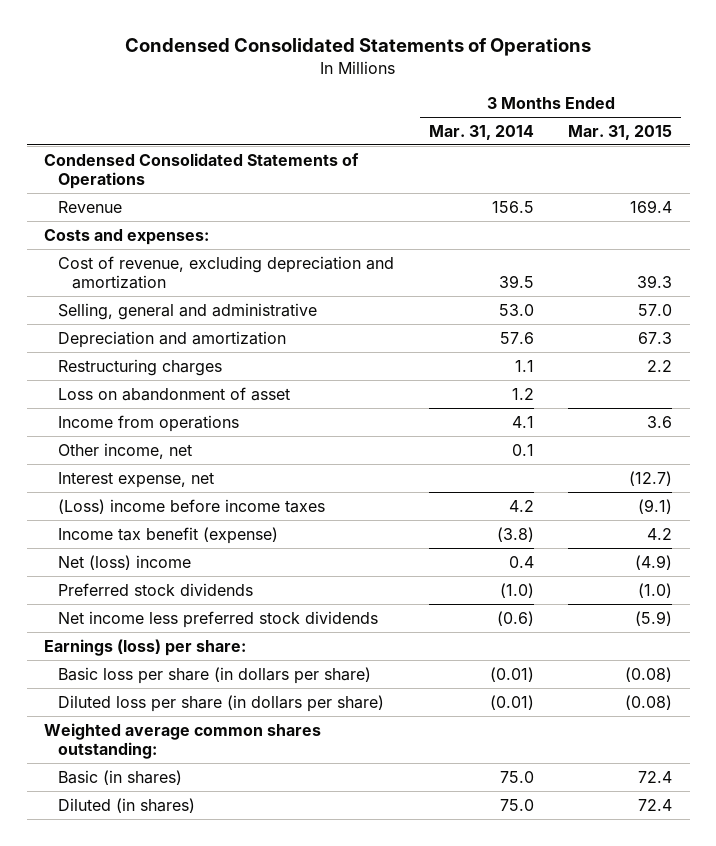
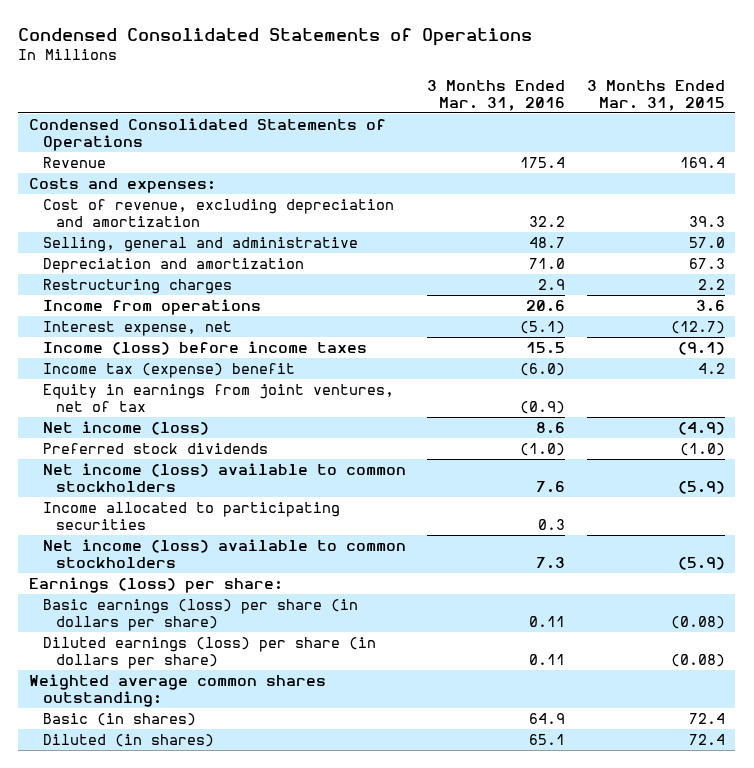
[428,124,534,140] Mar. 31, 2014 -> none
none -> [427,79,566,111] 3 Months Ended Mar. 31, 2016
[58,386,291,401] Loss on abandonment of asset -> none
[58,442,193,459] Other income, net -> none
[58,498,326,514] (Loss) income before income taxes -> [42,340,367,355] Income (loss) before income taxes
[58,526,279,544] Income tax benefit (expense) -> [42,362,295,378] Income tax (expense) benefit
none -> [42,383,394,413] Equity in earnings from joint ventures, net of tax
[58,554,192,570] Net (loss) income -> [42,420,209,435] Net income (loss)
[58,610,379,628] Net income less preferred stock dividends -> none
none -> [42,462,406,493] Net income (loss) available to common stockholders
none -> [42,501,340,531] Income allocated to participating securities
none -> [42,538,406,569] Net income (loss) available to common stockholders
[58,666,372,684] Basic loss per share (in dollars per share) -> [42,598,358,632] Basic earnings (loss) per share (in dollars per share)
[58,694,385,712] Diluted loss per share (in dollars per share) -> [42,636,376,670] Diluted earnings (loss) per share (in dollars per share)

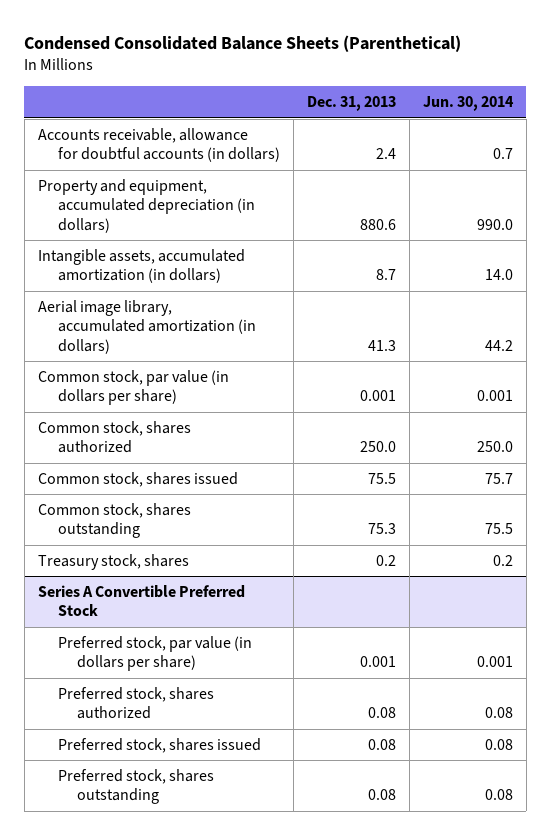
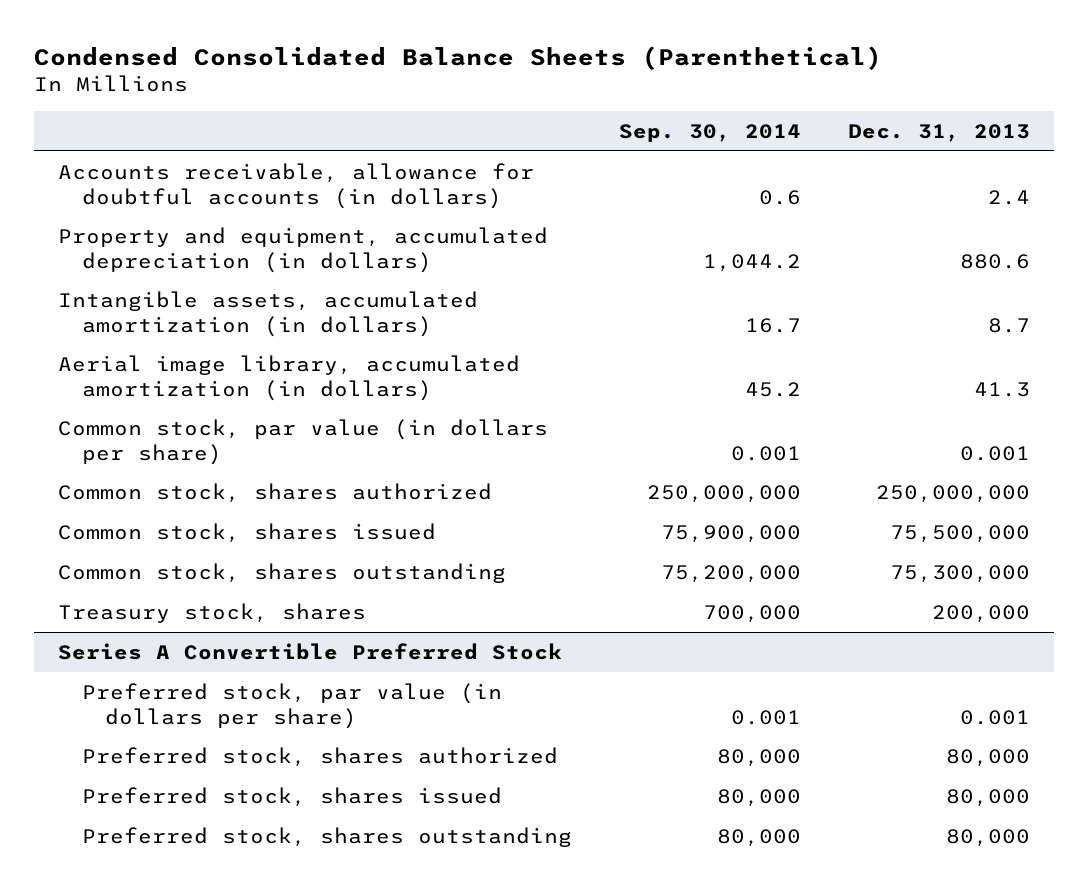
[422,96,514,112] Jun. 30, 2014 -> none
none -> [618,123,801,142] Sep. 30, 2014
[359,441,396,453] 250.0 -> [876,484,1031,503] 250,000,000
[367,472,396,484] 75.5 -> [890,524,1031,543] 75,500,000
[367,523,396,535] 75.3 -> [890,564,1031,583] 75,300,000
[375,554,396,566] 0.2 -> [932,604,1031,623] 200,000
[367,707,396,719] 0.08 -> [946,748,1031,767] 80,000
[367,738,396,750] 0.08 -> [946,788,1031,807] 80,000
[367,789,396,801] 0.08 -> [946,828,1031,847] 80,000

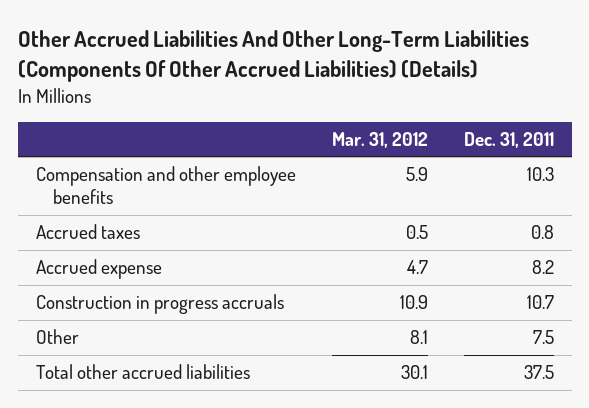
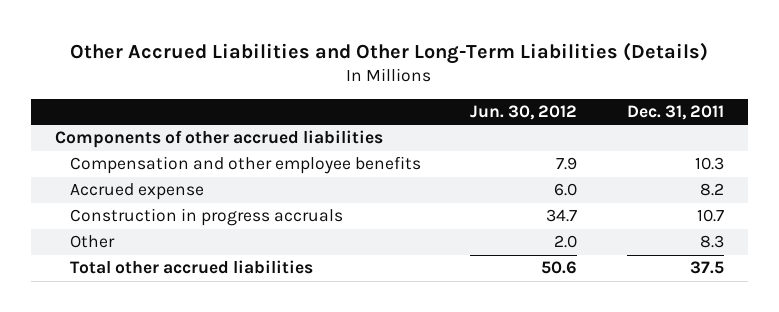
[17,30,529,82] Other Accrued Liabilities And Other Long-Term Liabilities (Components Of Other Accrued Liabilities) (Details) -> [70,41,709,64] Other Accrued Liabilities and Other Long-Term Liabilities (Details)
[331,131,428,148] Mar. 31, 2012 -> none
none -> [470,104,578,120] Jun. 30, 2012
none -> [55,130,384,149] Components of other accrued liabilities
[35,224,140,240] Accrued taxes -> none
[532,330,554,345] 7.5 -> [699,235,724,249] 8.3

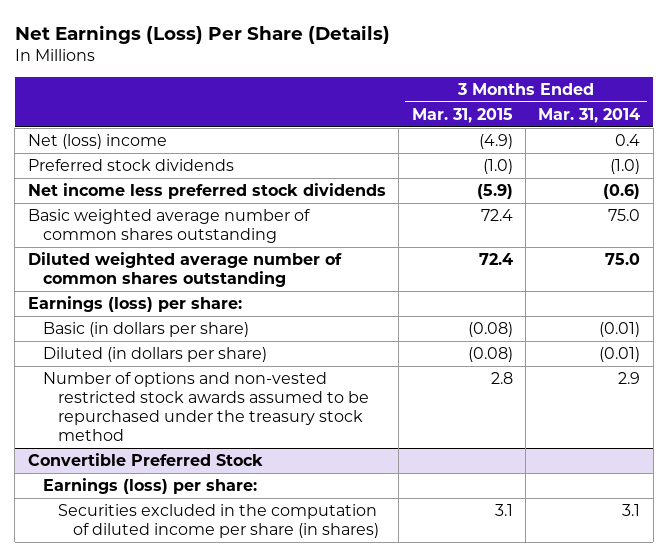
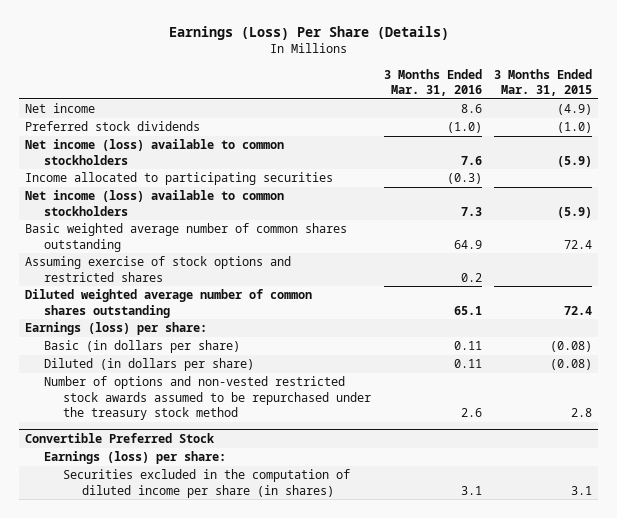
[14,24,390,44] Net Earnings (Loss) Per Share (Details) -> [168,26,449,41] Earnings (Loss) Per Share (Details)
[538,107,641,123] Mar. 31, 2014 -> none
none -> [383,68,482,96] 3 Months Ended Mar. 31, 2016
[27,133,167,149] Net (loss) income -> [25,103,96,114] Net income
[27,182,386,199] Net income less preferred stock dividends -> none
none -> [25,139,285,165] Net income (loss) available to common stockholders
none -> [25,172,334,186] Income allocated to participating securities
none -> [25,190,285,216] Net income (loss) available to common stockholders
none -> [25,256,292,282] Assuming exercise of stock options and restricted shares

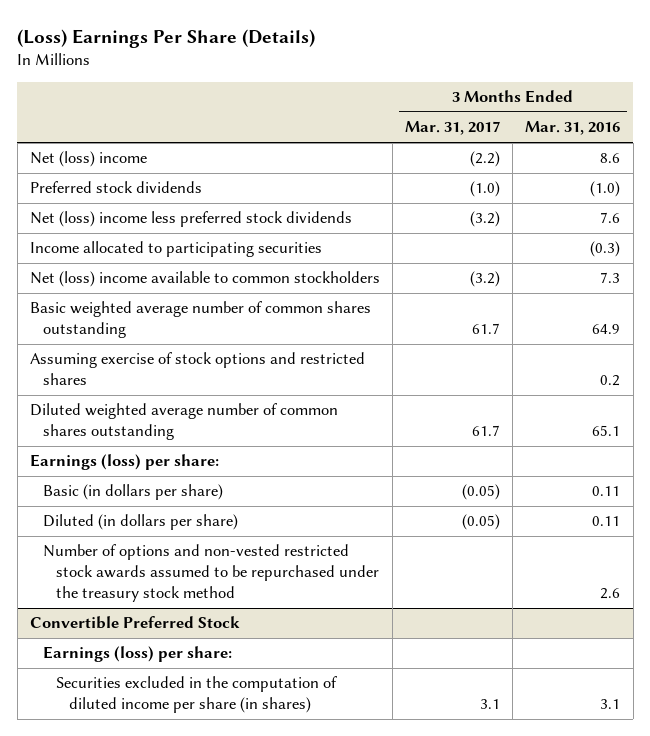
[168,26,449,41] Earnings (Loss) Per Share (Details) -> [17,28,316,48] (Loss) Earnings Per Share (Details)
[493,68,592,96] 3 Months Ended Mar. 31, 2015 -> none
none -> [405,121,501,136] Mar. 31, 2017
[25,103,96,114] Net income -> [29,151,147,168] Net (loss) income
[25,139,285,165] Net income (loss) available to common stockholders -> [29,211,352,228] Net (loss) income less preferred stock dividends
[25,190,285,216] Net income (loss) available to common stockholders -> [29,271,380,288] Net (loss) income available to common stockholders

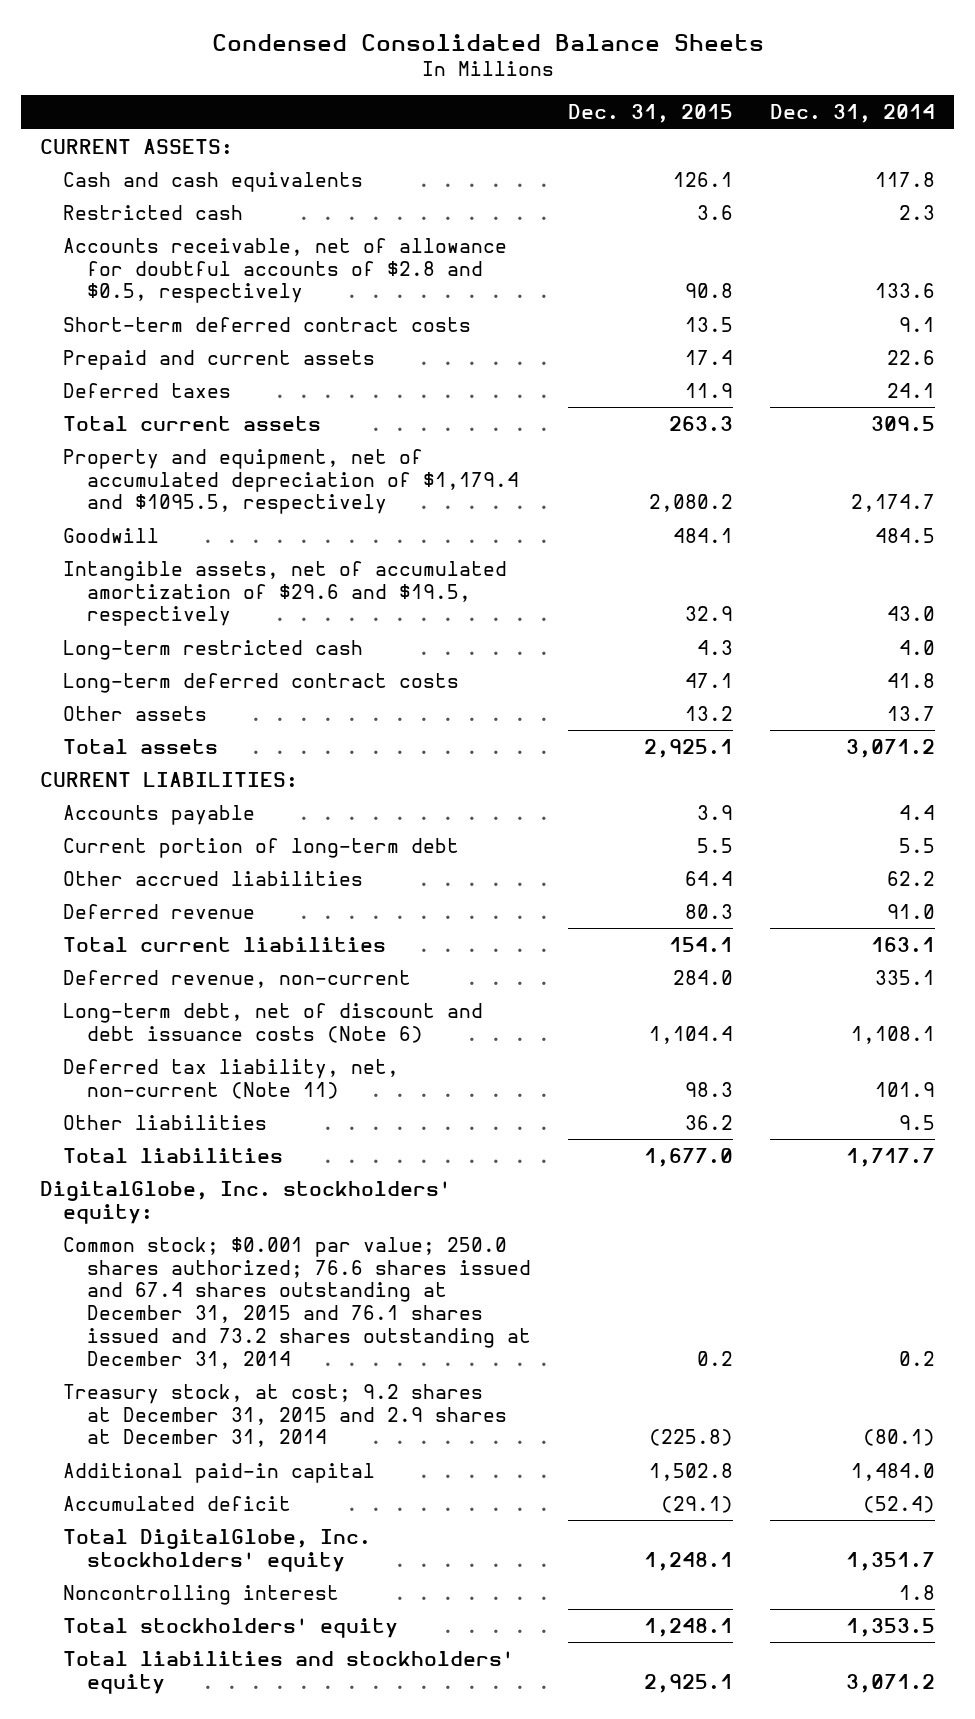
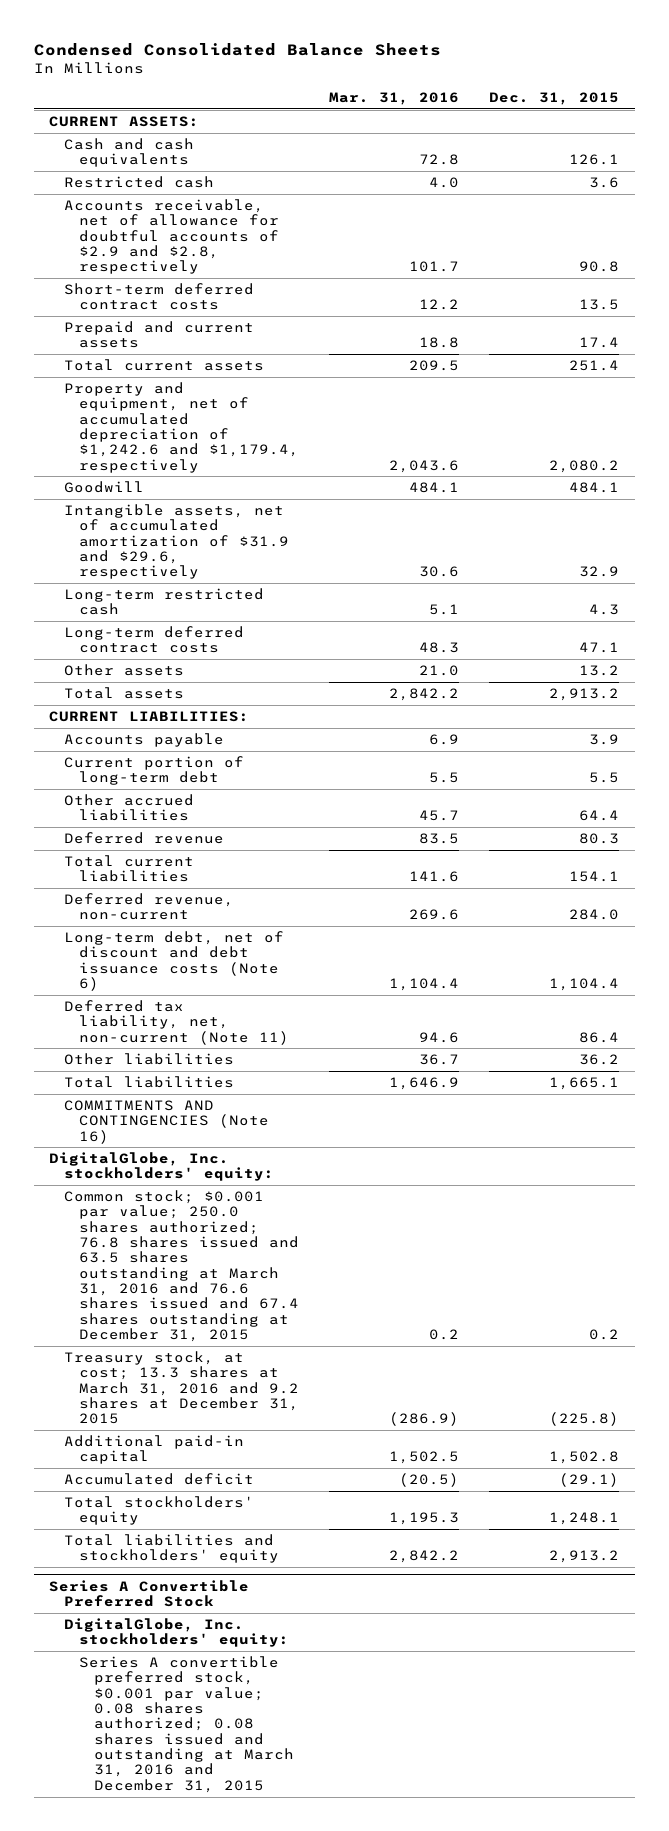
[770,104,936,124] Dec. 31, 2014 -> none
none -> [329,92,460,106] Mar. 31, 2016
[63,237,508,304] Accounts receivable, net of allowance for doubtful accounts of $2.8 and $0.5, respectively -> [64,198,280,275] Accounts receivable, net of allowance for doubtful accounts of $2.9 and $2.8, respectively
[63,382,232,398] Deferred taxes -> none
[669,415,734,431] 263.3 -> [569,359,620,371] 251.4
[63,448,520,515] Property and equipment, net of accumulated depreciation of $1,179.4 and $1095.5, respectively -> [64,381,300,473] Property and equipment, net of accumulated depreciation of $1,242.6 and $1,179.4, respectively
[63,560,508,627] Intangible assets, net of accumulated amortization of $29.6 and $19.5, respectively -> [64,503,290,580] Intangible assets, net of accumulated amortization of $31.9 and $29.6, respectively
[644,738,734,758] 2,925.1 -> [549,687,620,701] 2,913.2
[685,1081,734,1097] 98.3 -> [579,1031,620,1043] 86.4
[644,1147,734,1167] 1,677.0 -> [549,1076,620,1090] 1,665.1
none -> [64,1099,270,1144] COMMITMENTS AND CONTINGENCIES (Note 16)
[63,1236,532,1369] Common stock; $0.001 par value; 250.0 shares authorized; 76.6 shares issued and 67.4 shares outstanding at December 31, 2015 and 76.1 shares issued and 73.2 shares outstanding at December 31, 2014 -> [64,1189,300,1343] Common stock; $0.001 par value; 250.0 shares authorized; 76.8 shares issued and 63.5 shares outstanding at March 31, 2016 and 76.6 shares issued and 67.4 shares outstanding at December 31, 2015
[63,1383,508,1448] Treasury stock, at cost; 9.2 shares at December 31, 2015 and 2.9 shares at December 31, 2014 -> [64,1350,300,1425] Treasury stock, at cost; 13.3 shares at March 31, 2016 and 9.2 shares at December 31, 2015
[63,1528,372,1572] Total DigitalGlobe, Inc. stockholders' equity -> none
[63,1584,340,1605] Noncontrolling interest -> none
[644,1673,734,1693] 2,925.1 -> [549,1550,620,1564] 2,913.2
none -> [49,1579,250,1608] Series A Convertible Preferred Stock
none -> [64,1617,290,1648] DigitalGlobe, Inc. stockholders' equity:
none -> [79,1655,295,1793] Series A convertible preferred stock, $0.001 par value; 0.08 shares authorized; 0.08 shares issued and outstanding at March 31, 2016 and December 31, 2015

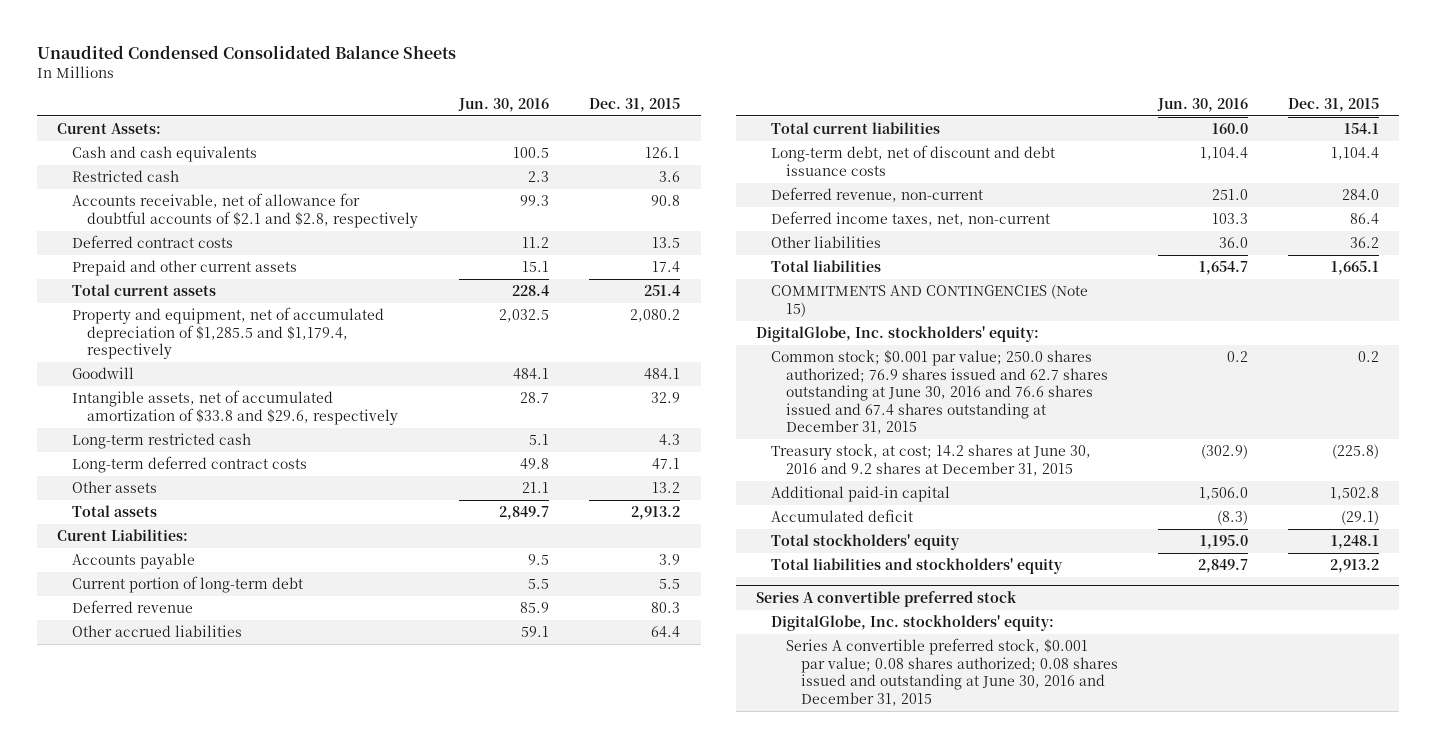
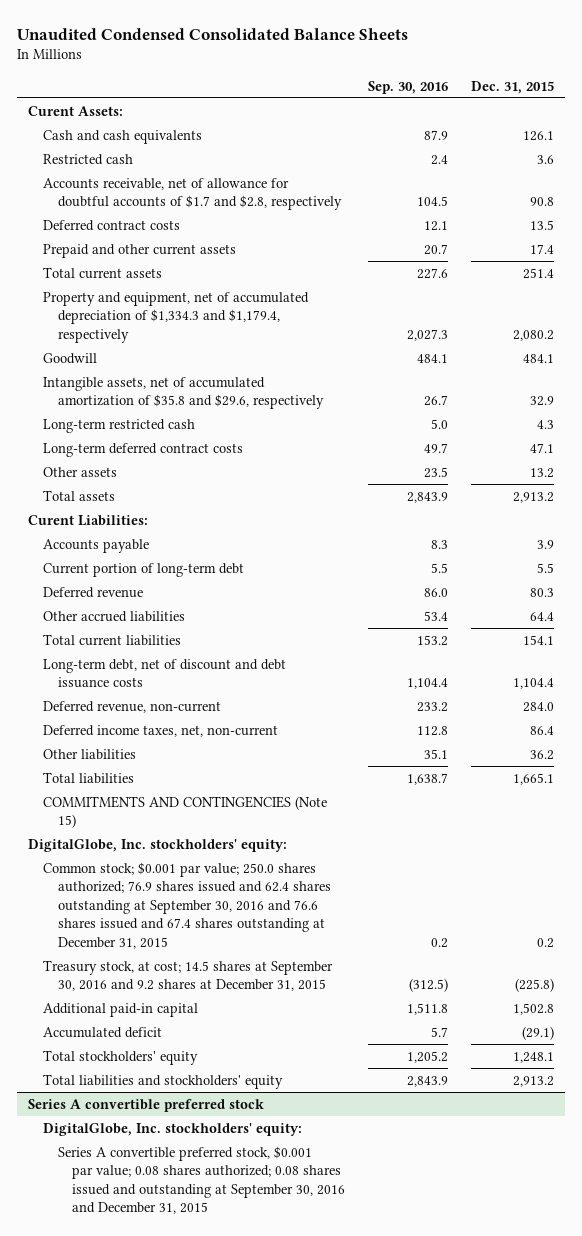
[458,97,550,112] Jun. 30, 2016 -> none
none -> [367,80,448,94] Sep. 30, 2016
[72,193,419,228] Accounts receivable, net of allowance for doubtful accounts of $2.1 and $2.8, respectively -> [42,177,342,211] Accounts receivable, net of allowance for doubtful accounts of $1.7 and $2.8, respectively
[72,307,385,360] Property and equipment, net of accumulated depreciation of $1,285.5 and $1,179.4, respectively -> [42,291,309,343] Property and equipment, net of accumulated depreciation of $1,334.3 and $1,179.4, respectively
[72,390,399,425] Intangible assets, net of accumulated amortization of $33.8 and $29.6, respectively -> [42,376,324,410] Intangible assets, net of accumulated amortization of $35.8 and $29.6, respectively
[770,350,1108,435] Common stock; $0.001 par value; 250.0 shares authorized; 76.9 shares issued and 62.7 shares outstanding at June 30, 2016 and 76.6 shares issued and 67.4 shares outstanding at December 31, 2015 -> [42,861,331,949] Common stock; $0.001 par value; 250.0 shares authorized; 76.9 shares issued and 62.4 shares outstanding at September 30, 2016 and 76.6 shares issued and 67.4 shares outstanding at December 31, 2015
[770,444,1091,476] Treasury stock, at cost; 14.2 shares at June 30, 2016 and 9.2 shares at December 31, 2015 -> [42,959,333,992] Treasury stock, at cost; 14.5 shares at September 30, 2016 and 9.2 shares at December 31, 2015
[785,638,1118,706] Series A convertible preferred stock, $0.001 par value; 0.08 shares authorized; 0.08 shares issued and outstanding at June 30, 2016 and December 31, 2015 -> [57,1145,346,1215] Series A convertible preferred stock, $0.001 par value; 0.08 shares authorized; 0.08 shares issued and outstanding at September 30, 2016 and December 31, 2015

